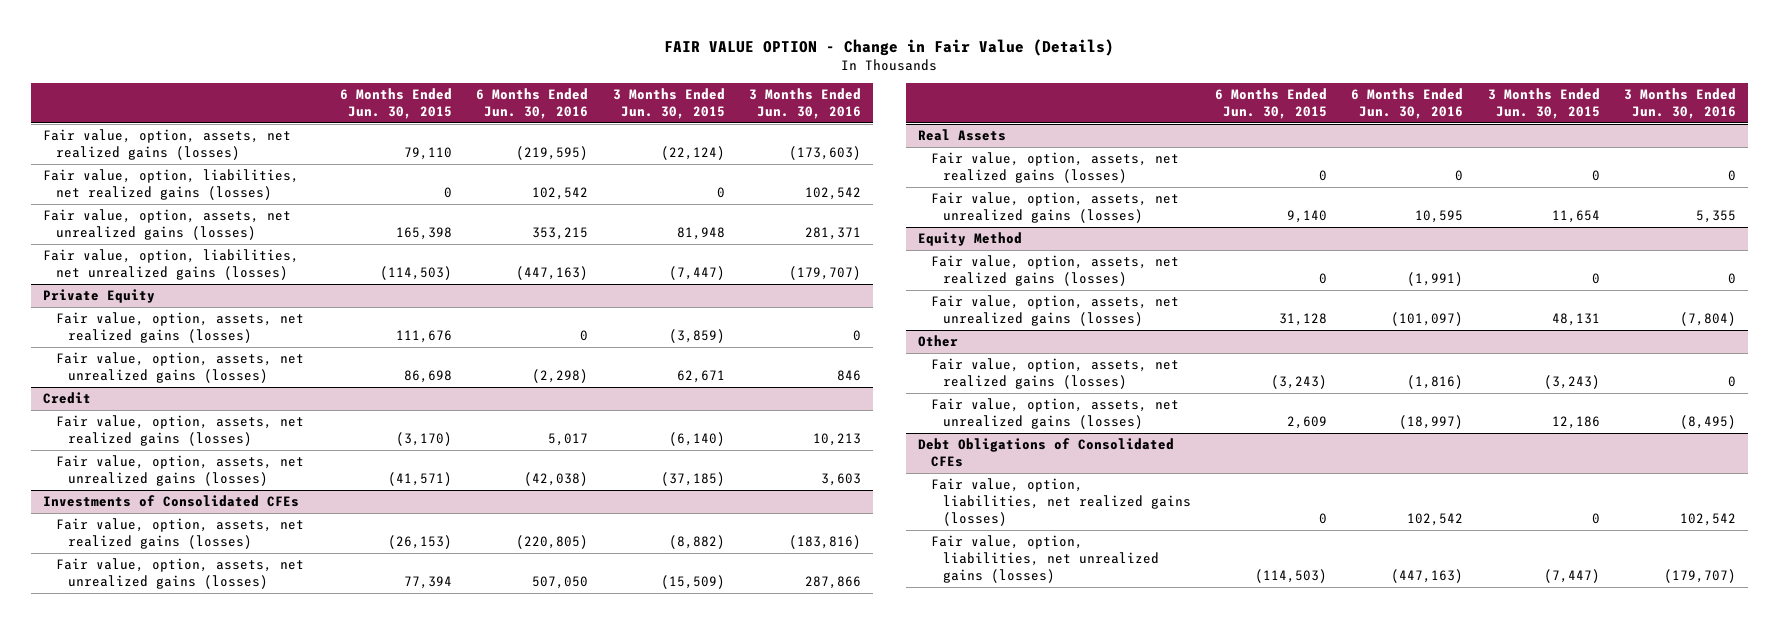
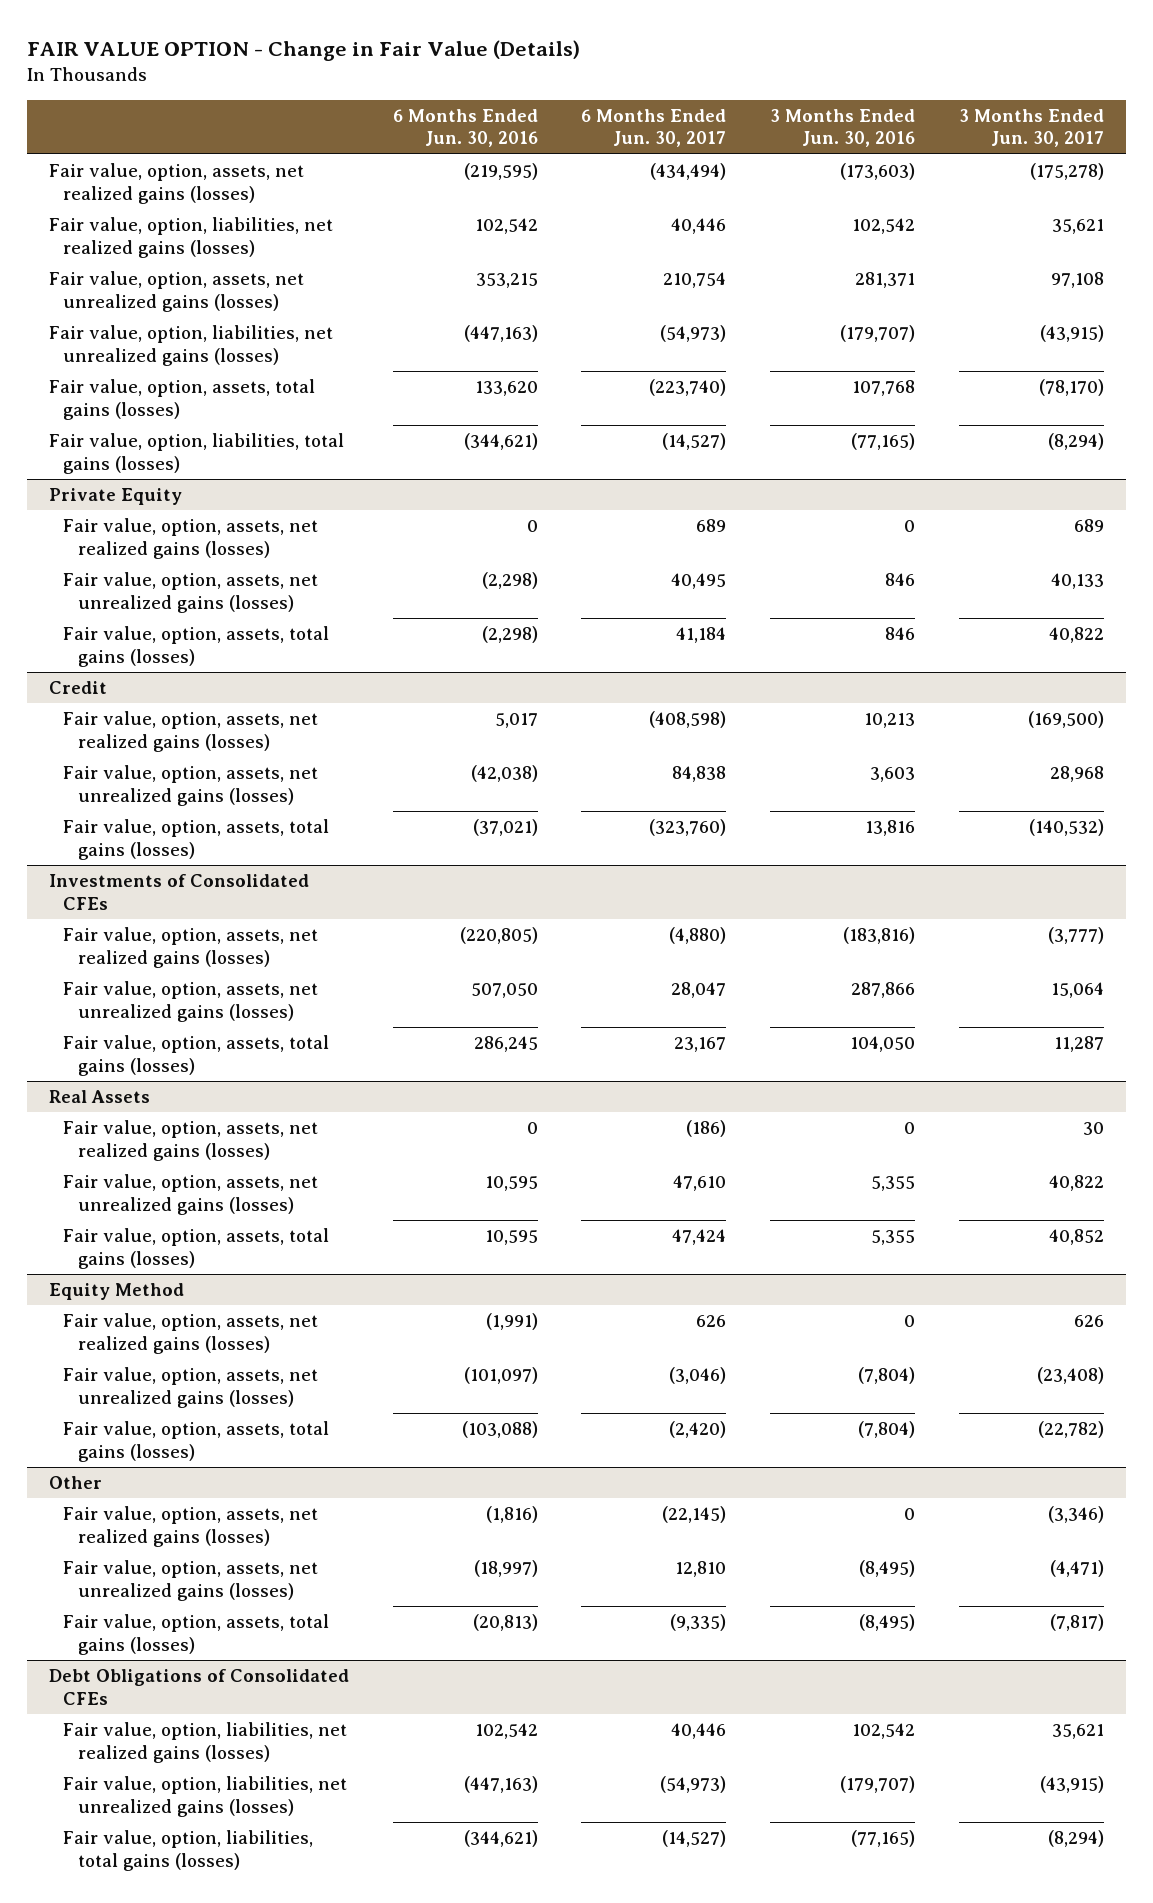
[340,88,453,119] 6 Months Ended Jun. 30, 2015 -> none
[612,88,725,119] 3 Months Ended Jun. 30, 2015 -> none
none -> [581,108,727,148] 6 Months Ended Jun. 30, 2017
none -> [958,108,1104,148] 3 Months Ended Jun. 30, 2017
none -> [48,379,315,420] Fair value, option, assets, total gains (losses)
none -> [48,433,344,474] Fair value, option, liabilities, total gains (losses)
none -> [63,626,330,667] Fair value, option, assets, total gains (losses)
none -> [63,819,330,860] Fair value, option, assets, total gains (losses)
none -> [63,1035,330,1076] Fair value, option, assets, total gains (losses)
none -> [63,1228,330,1269] Fair value, option, assets, total gains (losses)
none -> [63,1421,330,1462] Fair value, option, assets, total gains (losses)
none -> [63,1614,330,1655] Fair value, option, assets, total gains (losses)
none -> [63,1830,314,1871] Fair value, option, liabilities, total gains (losses)

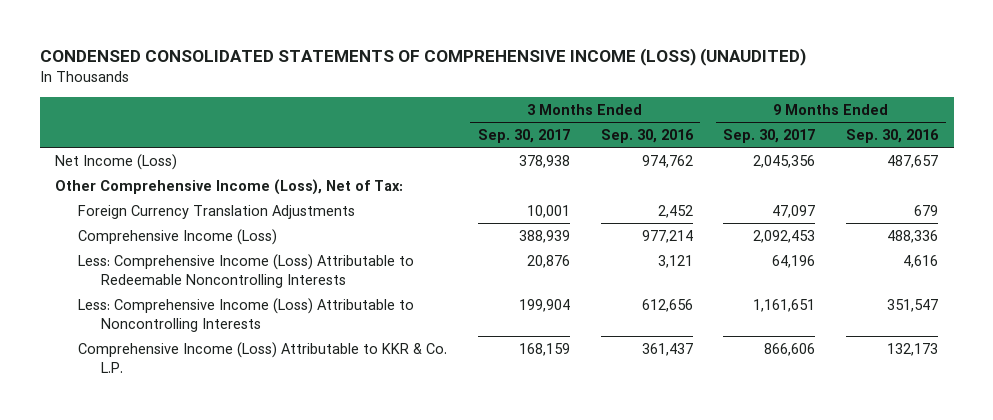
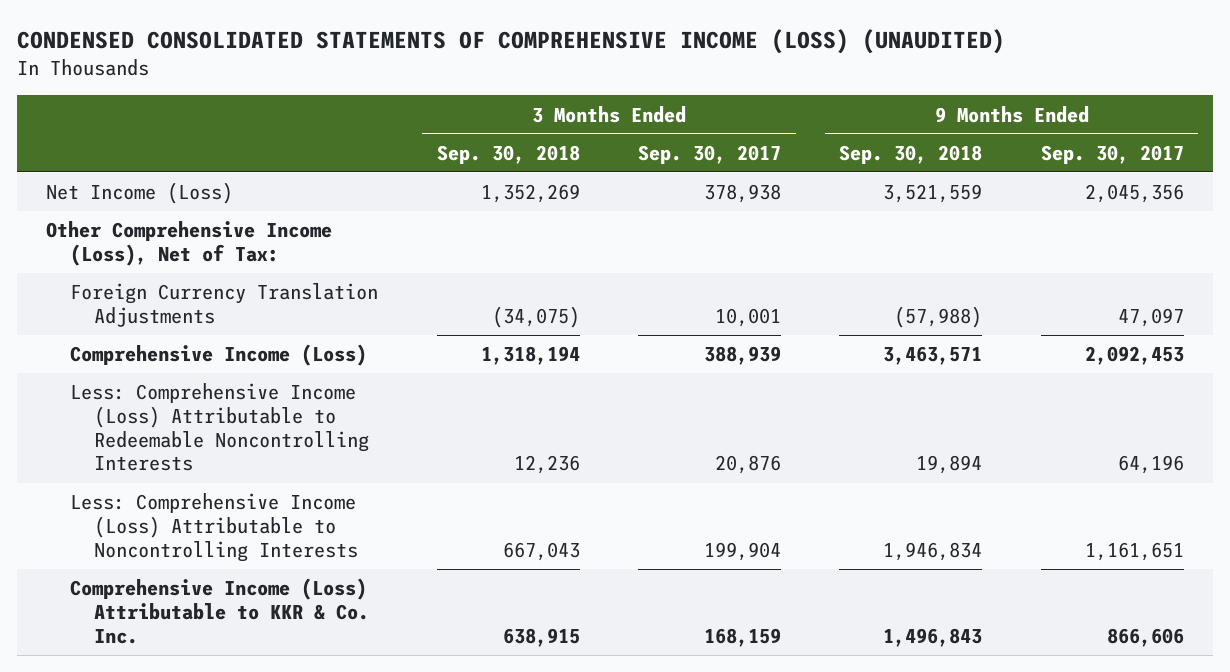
[600,128,694,143] Sep. 30, 2016 -> none
[846,128,940,143] Sep. 30, 2016 -> none
none -> [436,144,580,164] Sep. 30, 2018
none -> [839,144,983,164] Sep. 30, 2018
[77,341,447,373] Comprehensive Income (Loss) Attributable to KKR & Co. L.P. -> [70,578,370,644] Comprehensive Income (Loss) Attributable to KKR & Co. Inc.

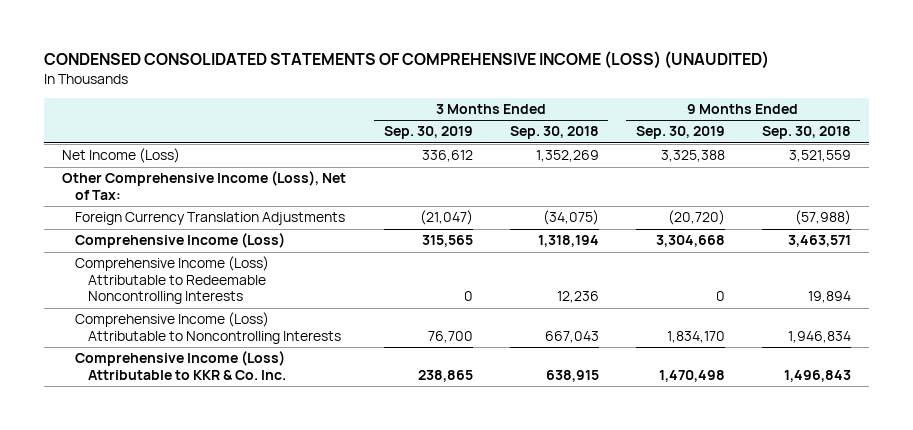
[637,144,781,164] Sep. 30, 2017 -> none
[1040,144,1184,164] Sep. 30, 2017 -> none
none -> [383,126,473,140] Sep. 30, 2019
none -> [635,126,725,140] Sep. 30, 2019
[70,383,370,472] Less: Comprehensive Income (Loss) Attributable to Redeemable Noncontrolling Interests -> [75,256,270,305] Comprehensive Income (Loss) Attributable to Redeemable Noncontrolling Interests
[70,493,359,562] Less: Comprehensive Income (Loss) Attributable to Noncontrolling Interests -> [75,312,342,344] Comprehensive Income (Loss) Attributable to Noncontrolling Interests

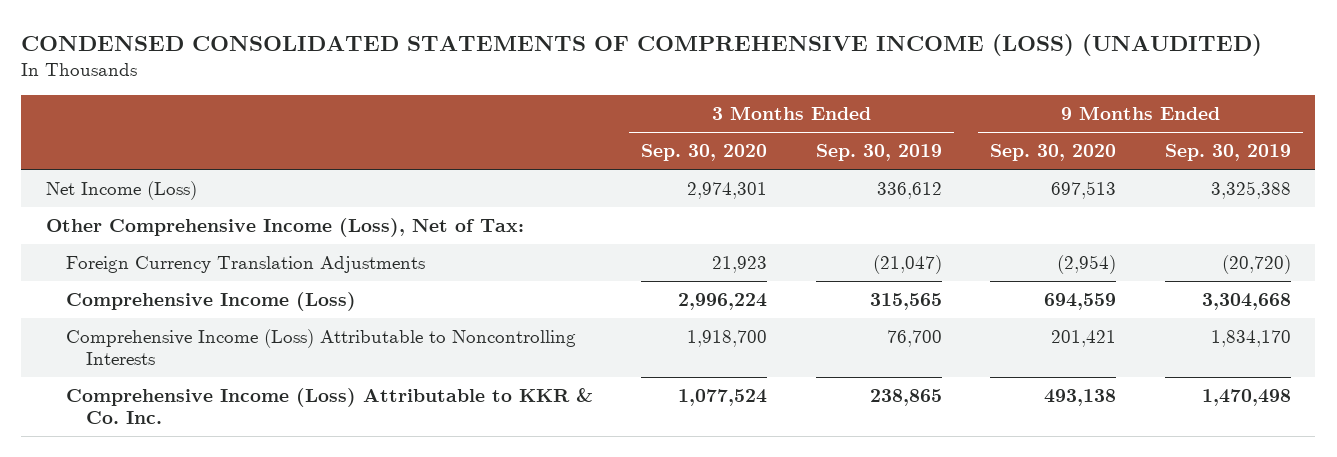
[509,126,599,140] Sep. 30, 2018 -> none
[761,126,851,140] Sep. 30, 2018 -> none
none -> [641,144,768,162] Sep. 30, 2020
none -> [990,144,1117,162] Sep. 30, 2020
[75,256,270,305] Comprehensive Income (Loss) Attributable to Redeemable Noncontrolling Interests -> none

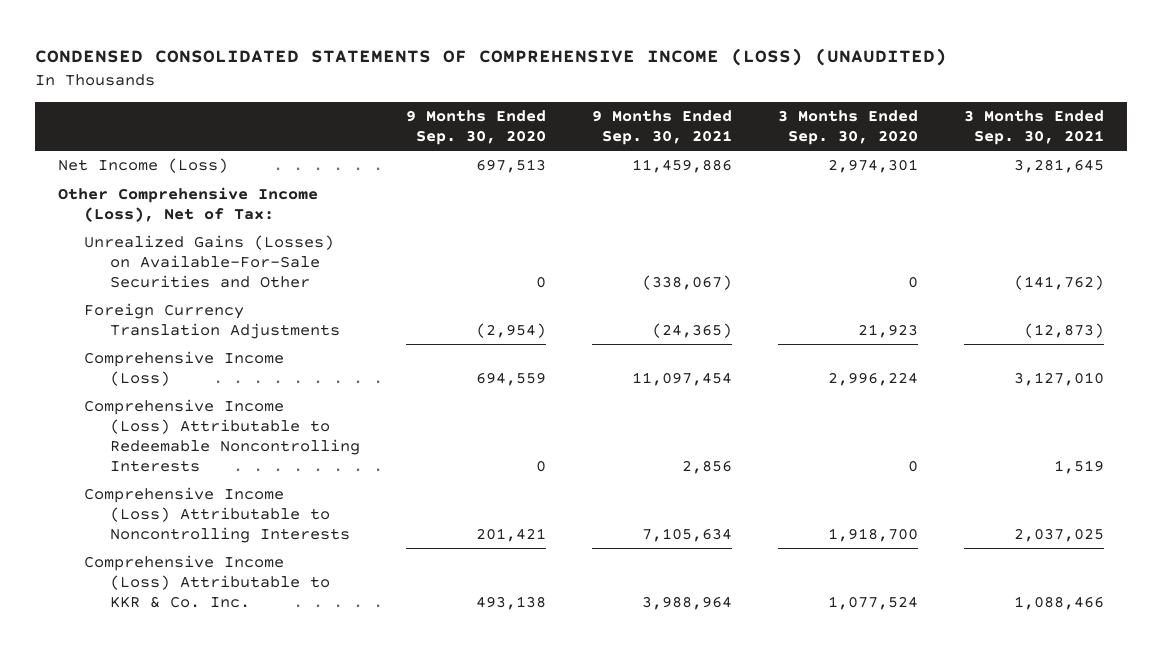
[815,144,942,162] Sep. 30, 2019 -> none
[1164,144,1291,162] Sep. 30, 2019 -> none
none -> [592,110,733,145] 9 Months Ended Sep. 30, 2021
none -> [963,110,1104,145] 3 Months Ended Sep. 30, 2021
none -> [84,235,335,288] Unrealized Gains (Losses) on Available-For-Sale Securities and Other
none -> [84,399,361,472] Comprehensive Income (Loss) Attributable to Redeemable Noncontrolling Interests

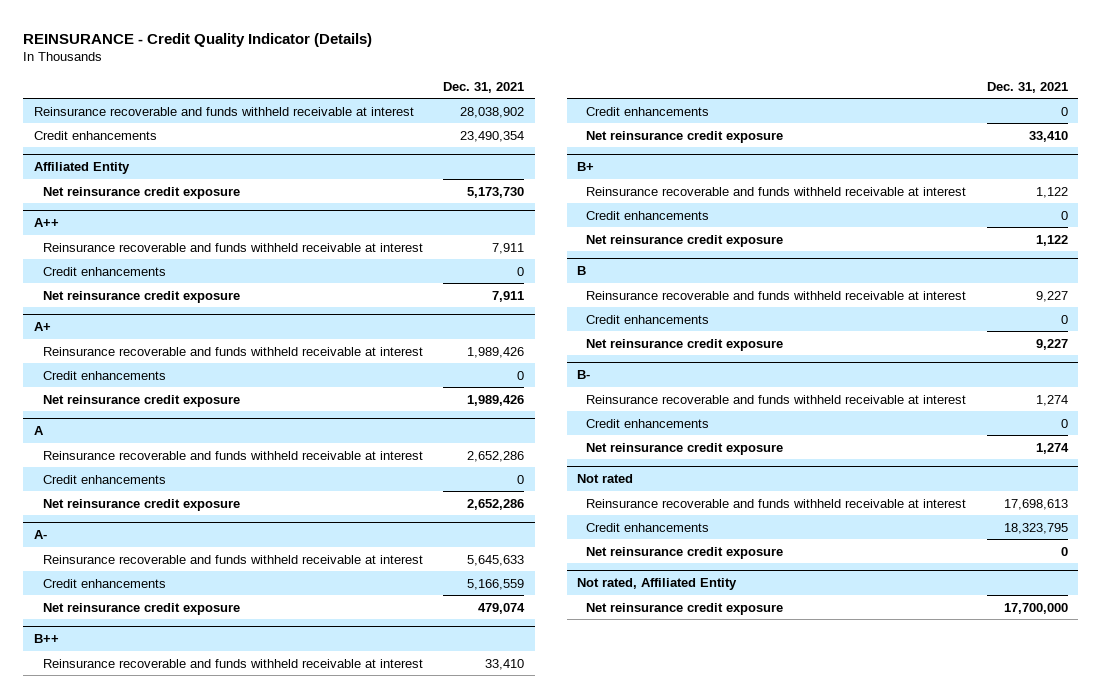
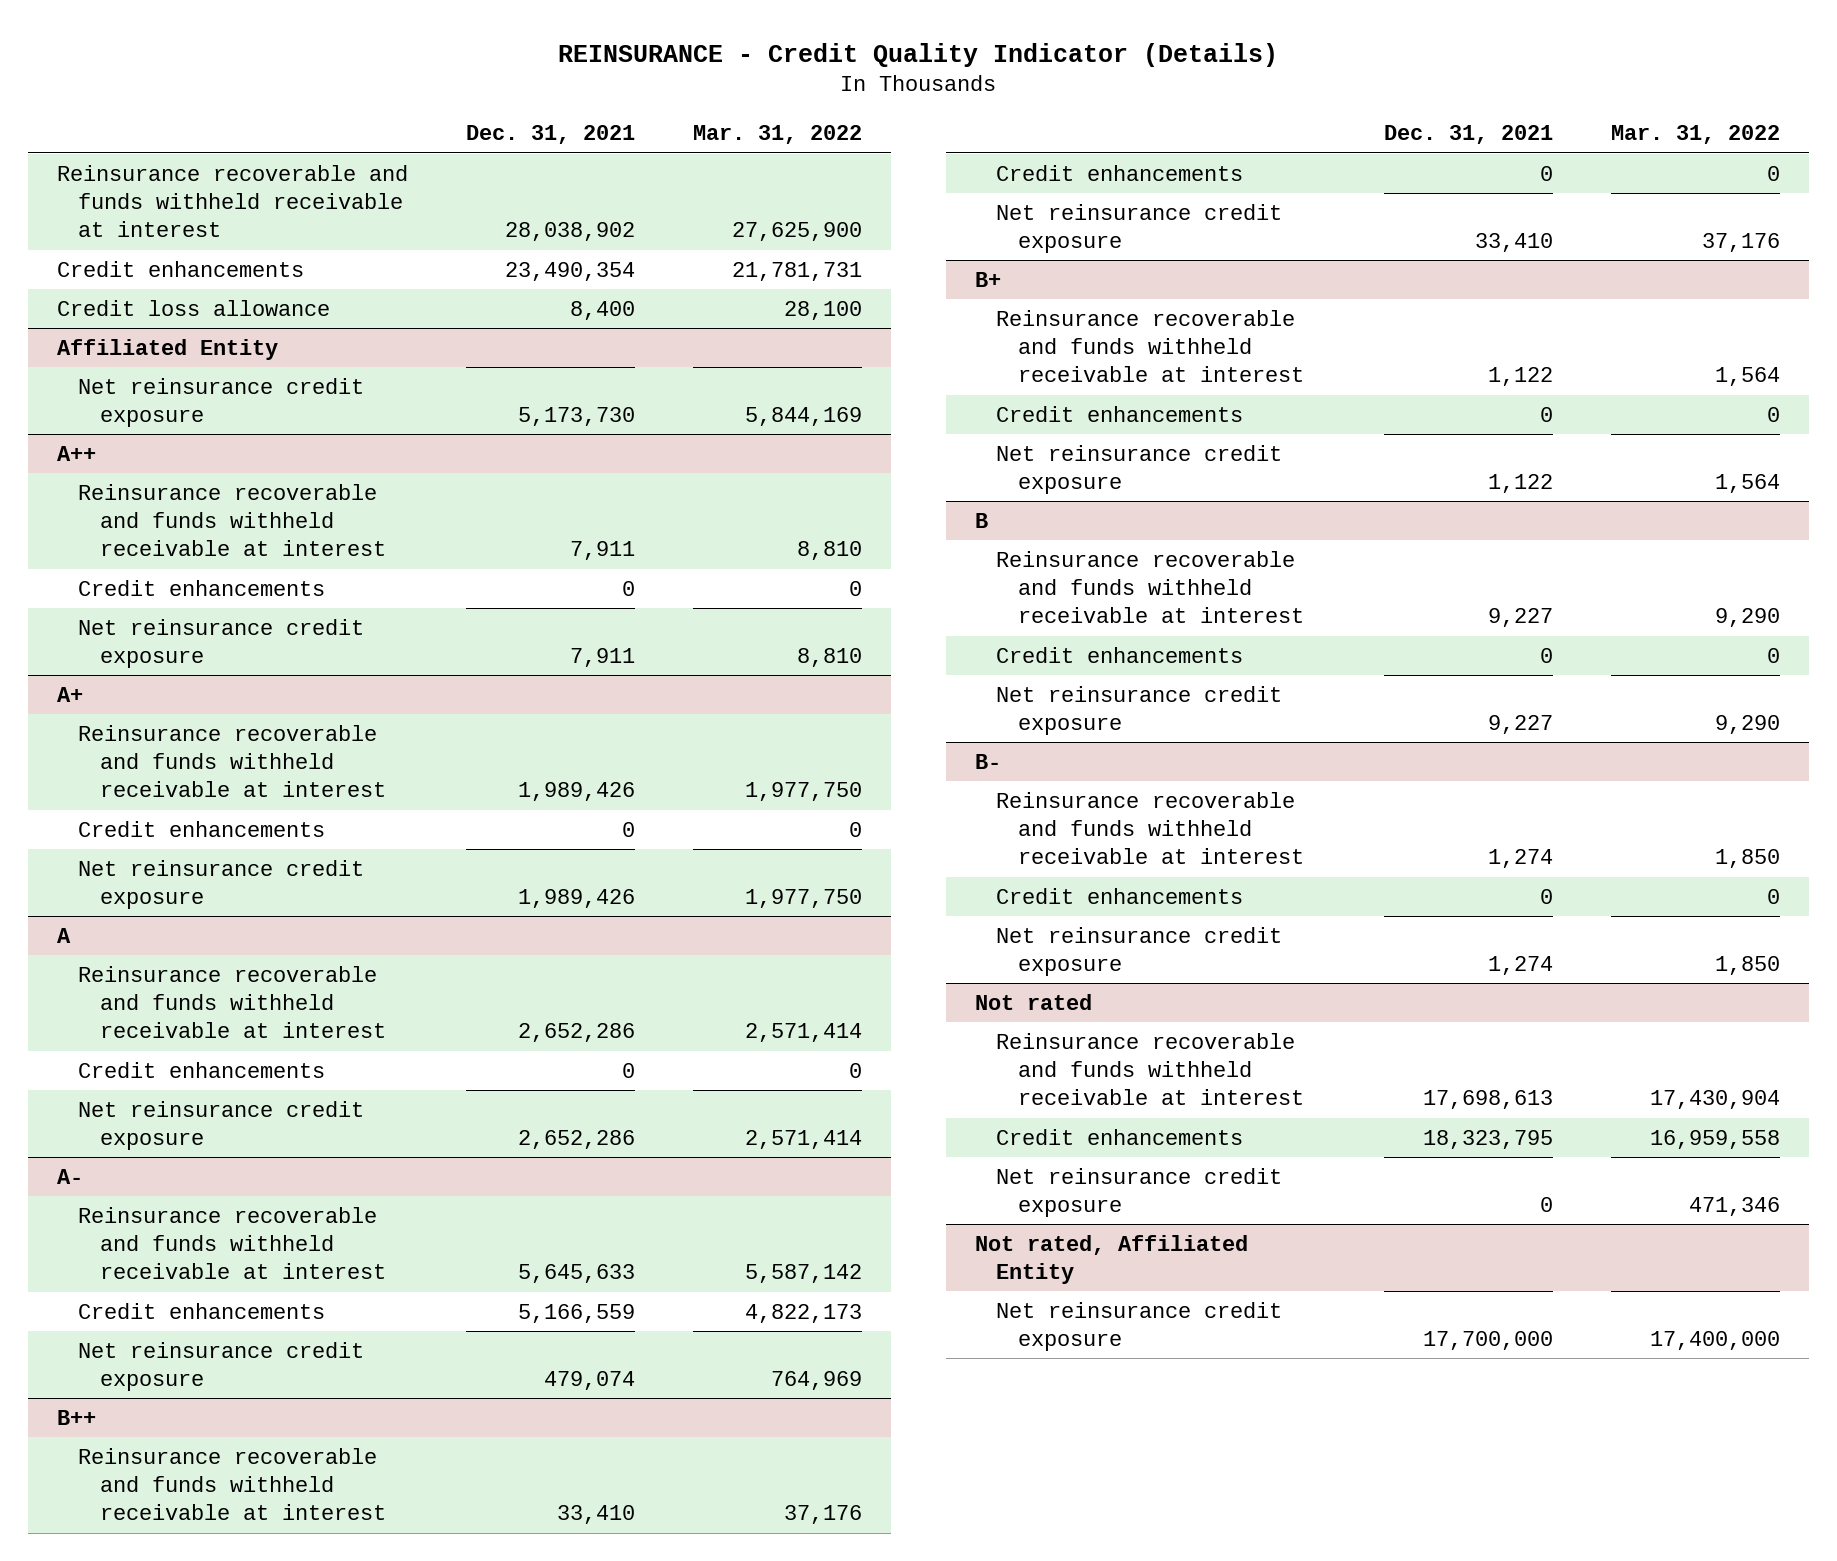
none -> [692,125,862,145] Mar. 31, 2022
none -> [56,299,330,316] Credit loss allowance

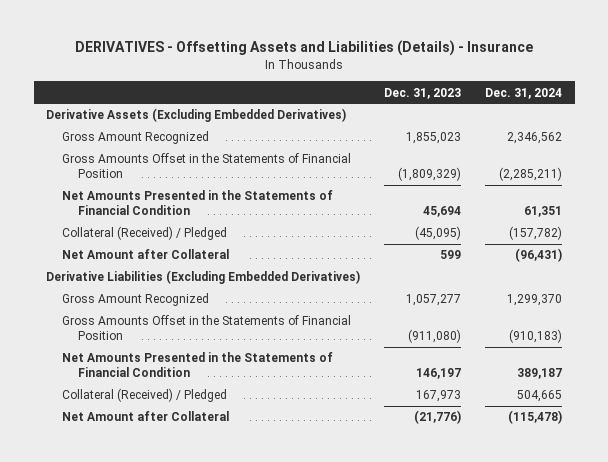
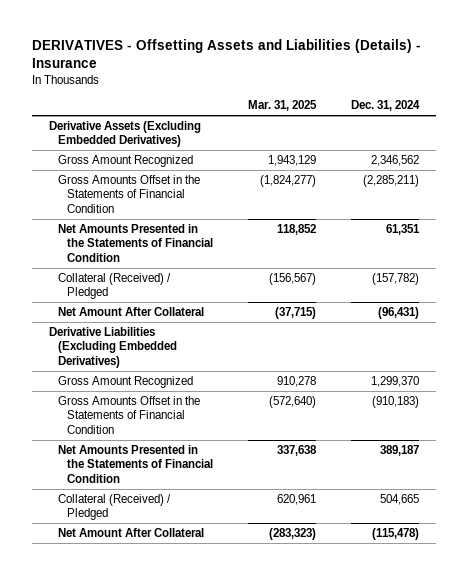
[384,87,462,99] Dec. 31, 2023 -> none
none -> [247,100,317,112] Mar. 31, 2025
[61,153,351,178] Gross Amounts Offset in the Statements of Financial Position -> [58,174,201,213] Gross Amounts Offset in the Statements of Financial Condition
[61,249,229,260] Net Amount after Collateral -> [58,306,205,316] Net Amount After Collateral
[61,315,351,340] Gross Amounts Offset in the Statements of Financial Position -> [58,395,201,434] Gross Amounts Offset in the Statements of Financial Condition
[61,411,229,422] Net Amount after Collateral -> [58,527,205,537] Net Amount After Collateral

